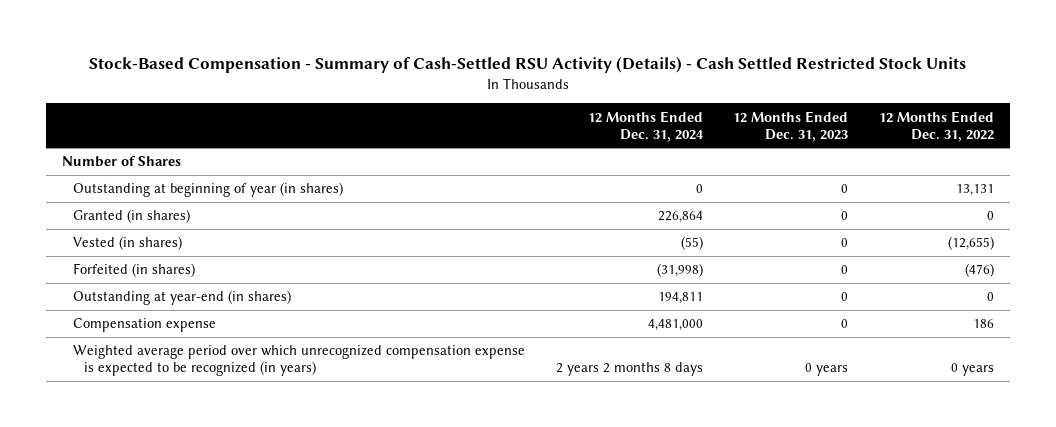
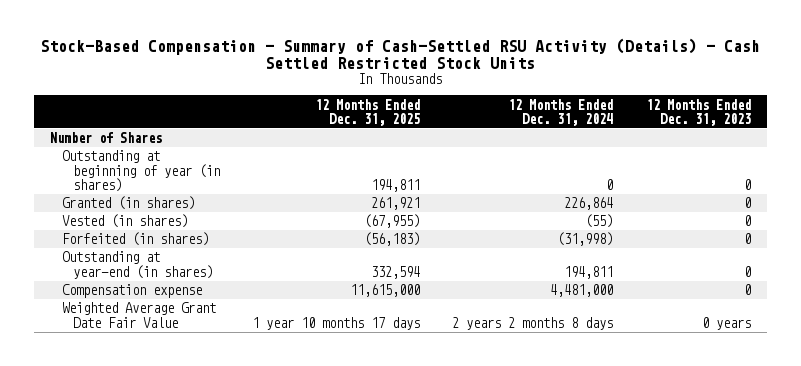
[879,110,995,142] 12 Months Ended Dec. 31, 2022 -> none
none -> [315,98,421,126] 12 Months Ended Dec. 31, 2025
[72,345,525,377] Weighted average period over which unrecognized compensation expense is expected to be recognized (in years) -> [61,302,216,328] Weighted Average Grant Date Fair Value

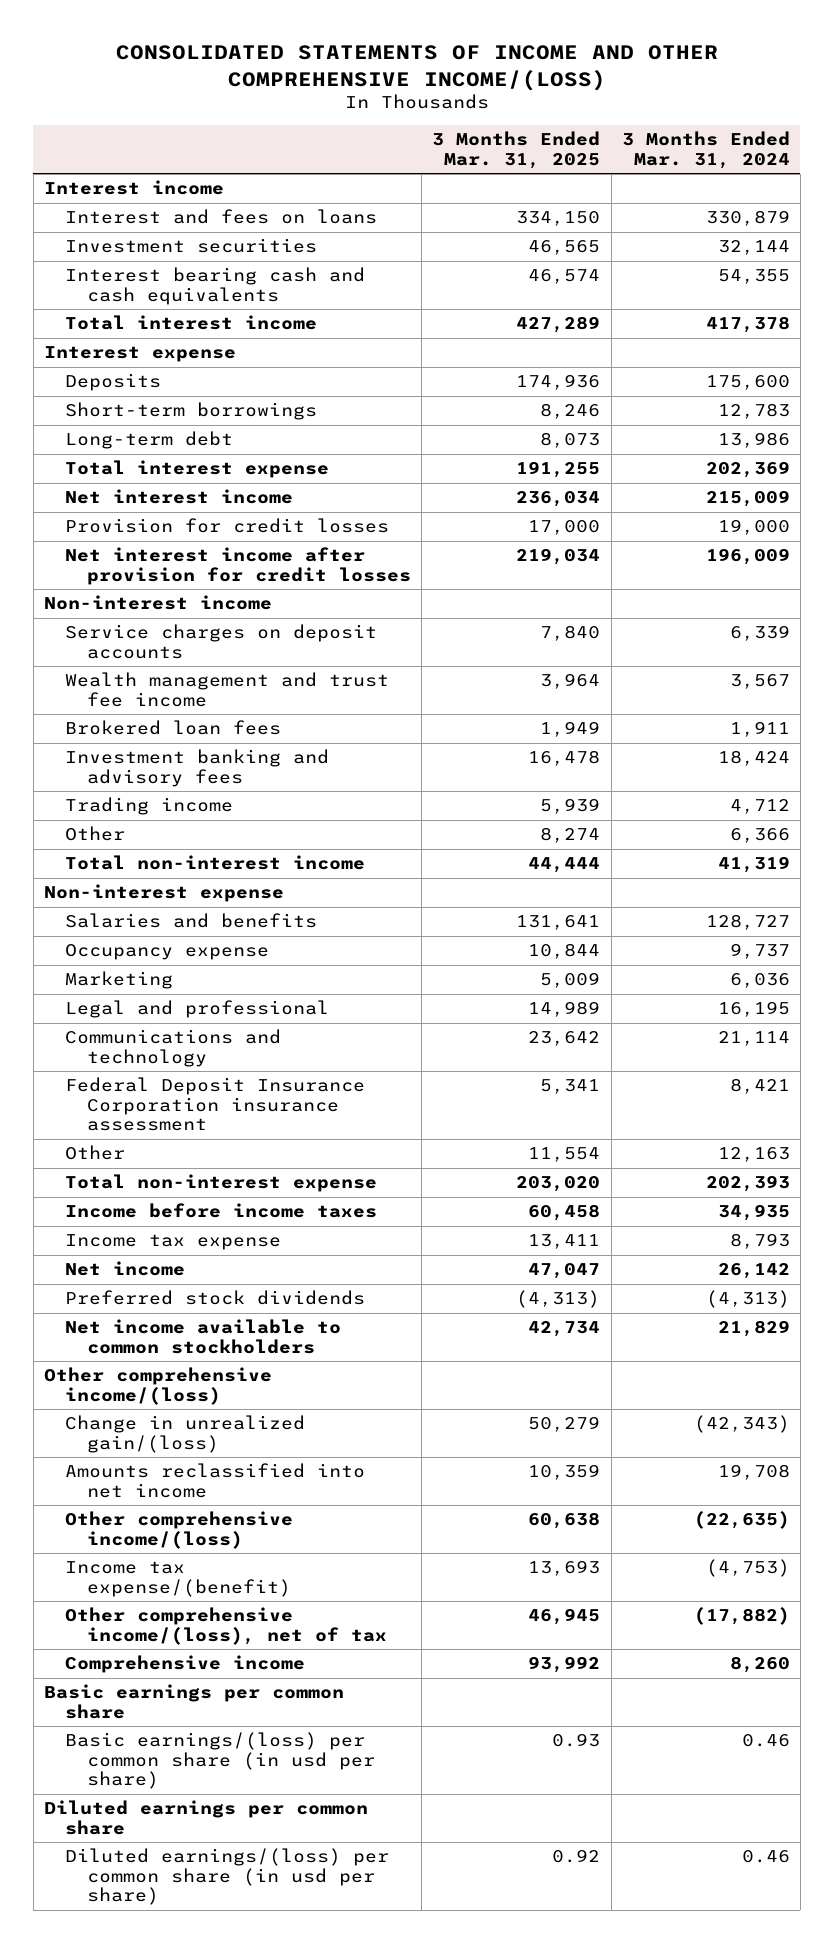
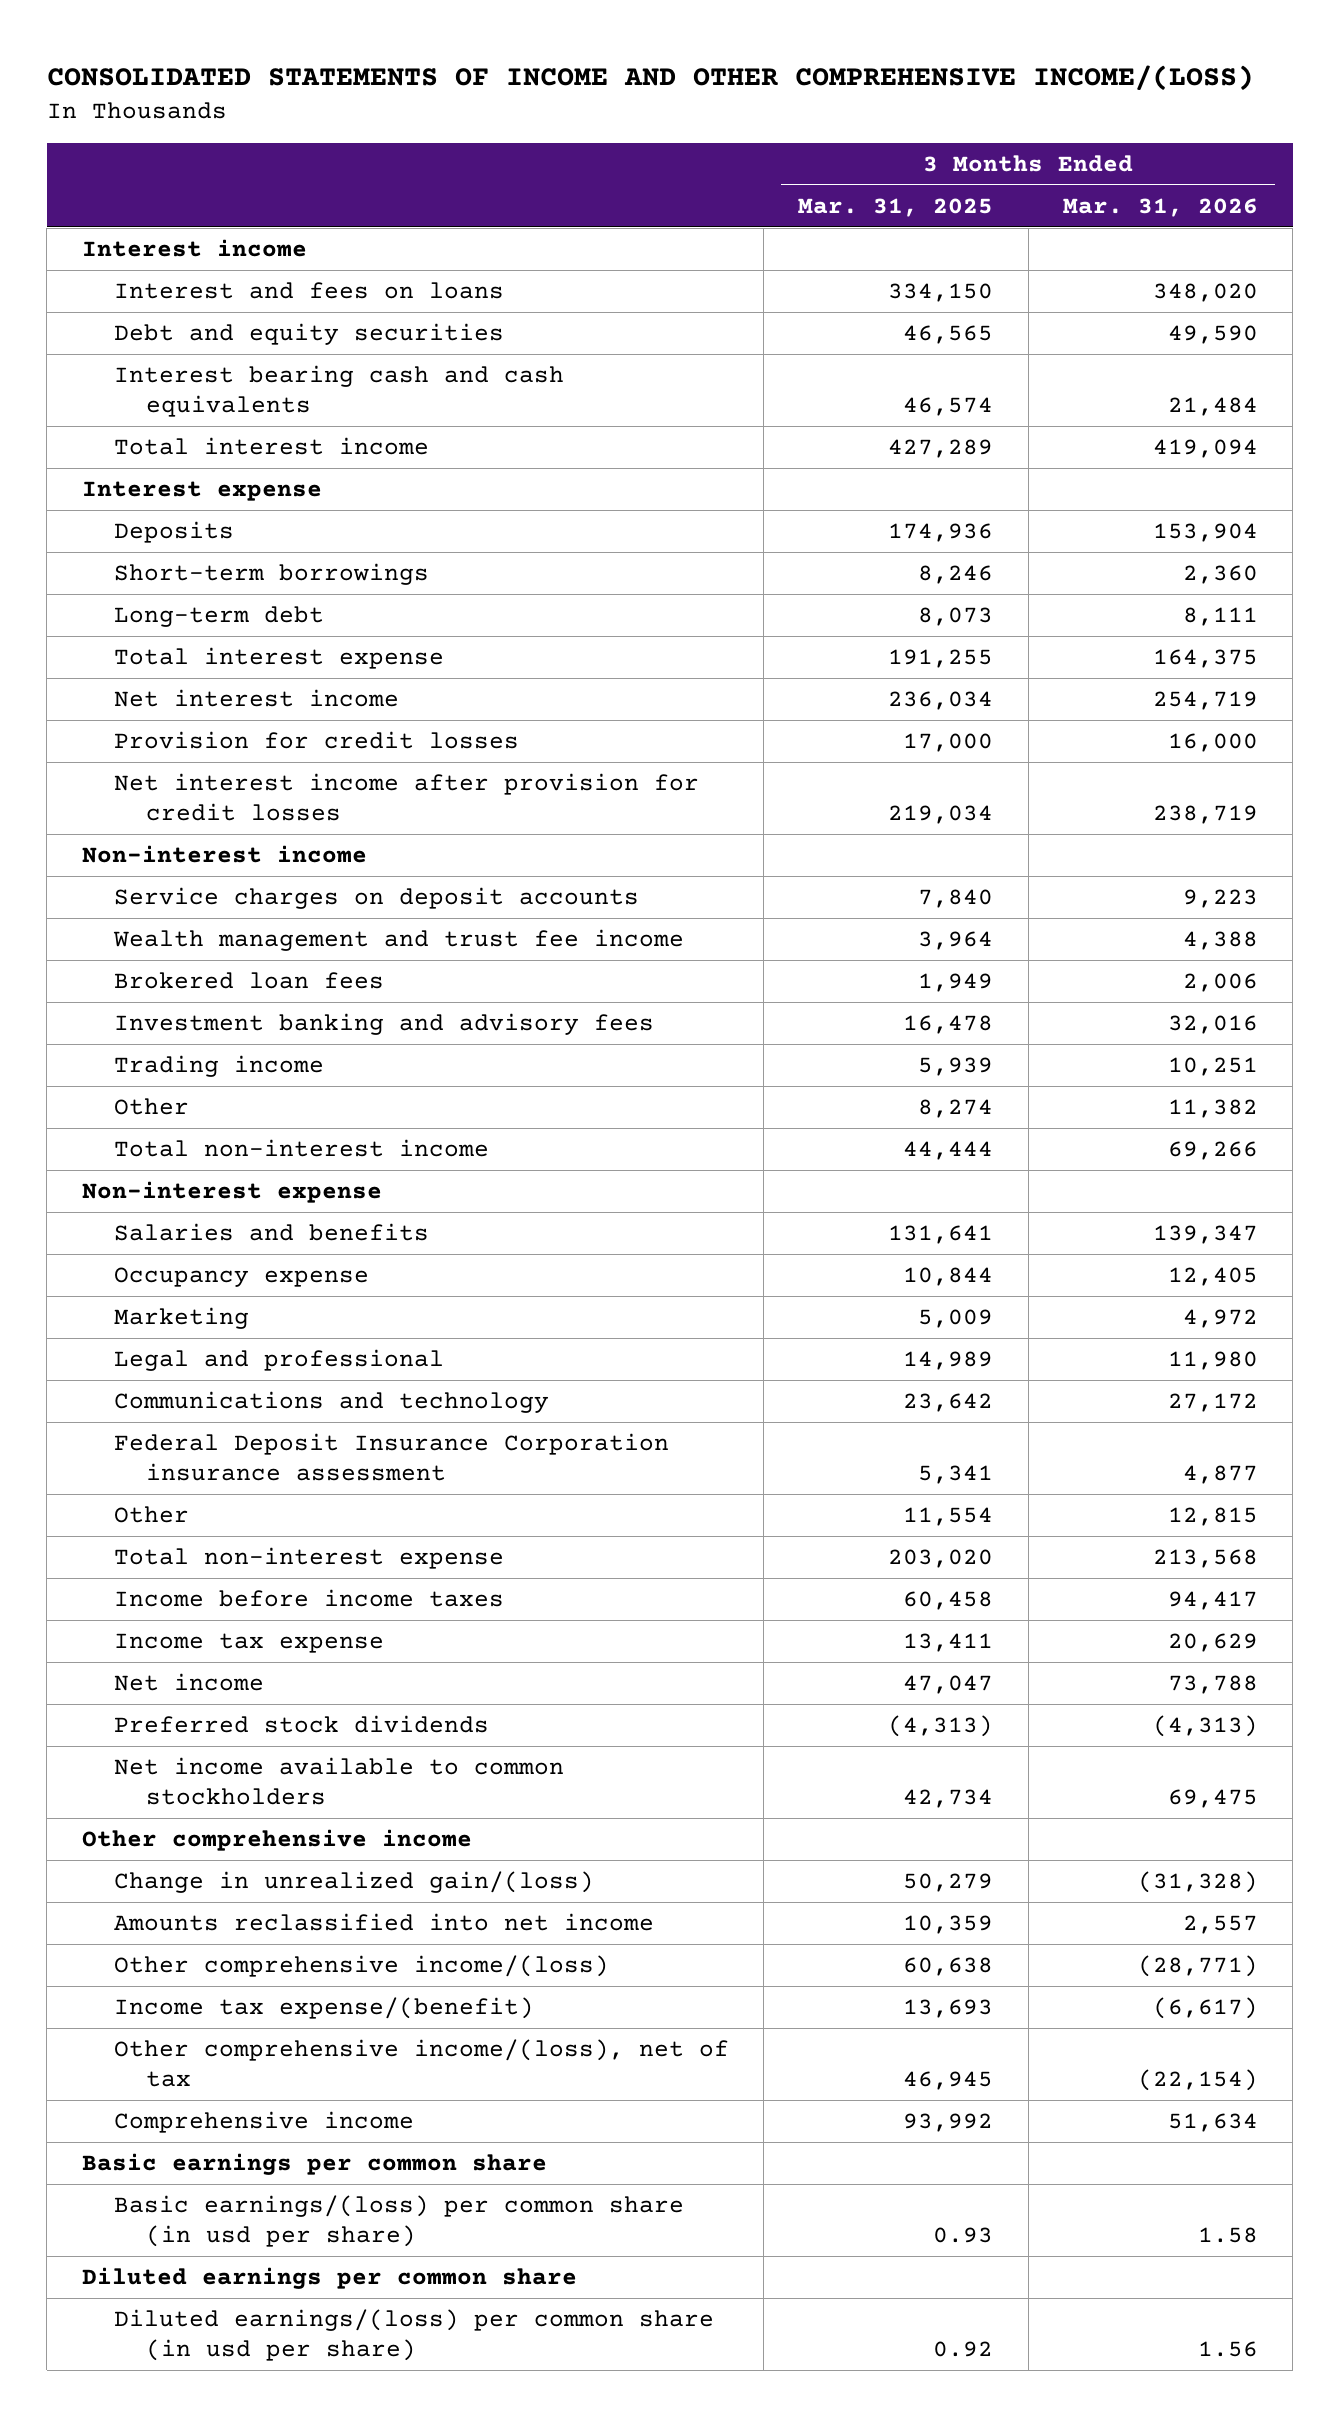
[621,131,790,169] 3 Months Ended Mar. 31, 2024 -> none
none -> [1063,197,1259,217] Mar. 31, 2026
[65,238,318,254] Investment securities -> [113,323,504,346] Debt and equity securities
[43,1367,272,1405] Other comprehensive income/(loss) -> [81,1829,472,1852] Other comprehensive income

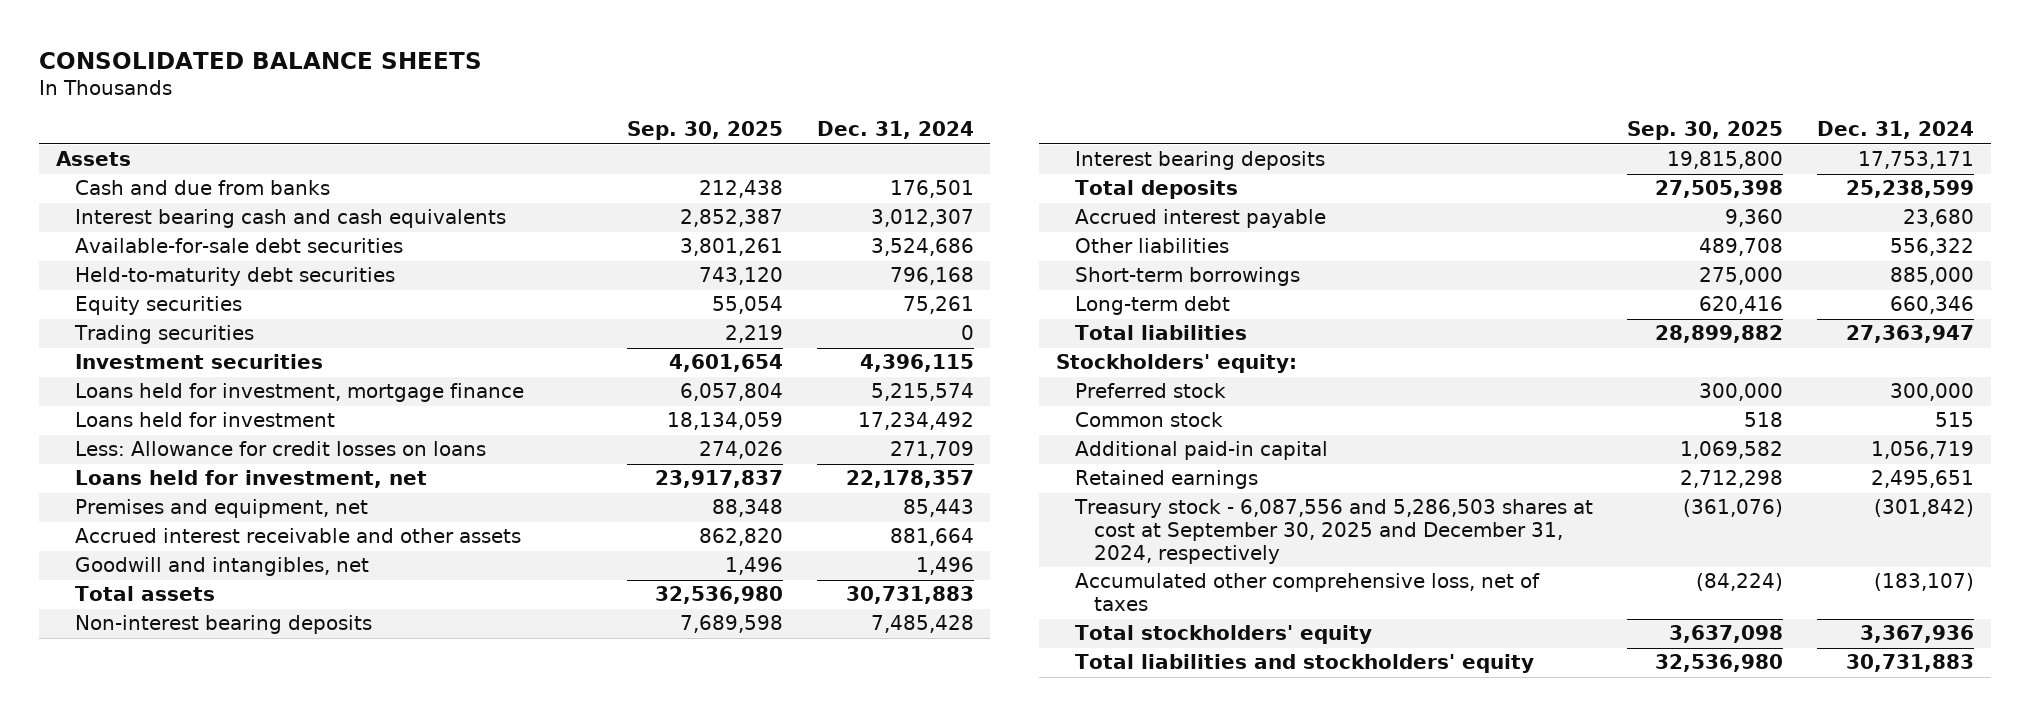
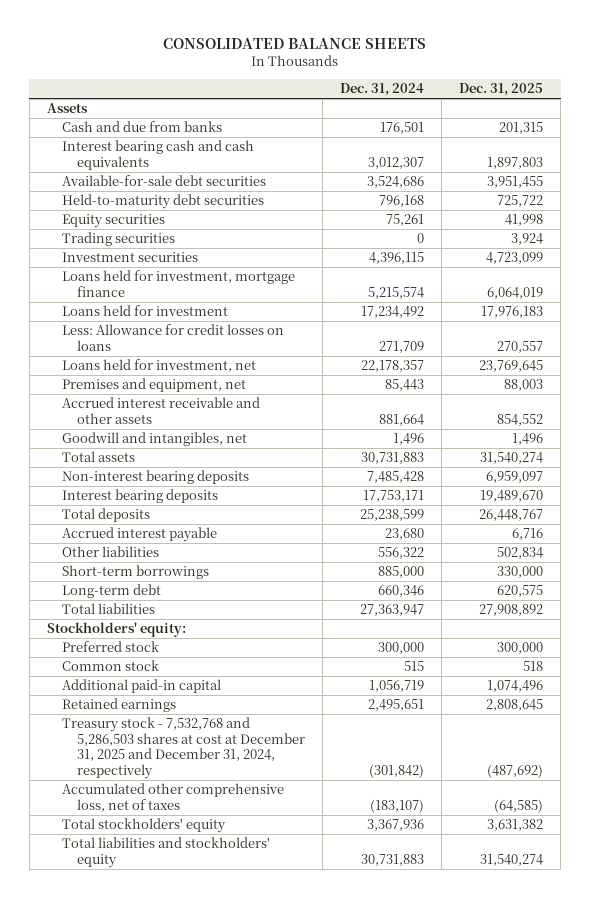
[626,121,783,141] Sep. 30, 2025 -> none
none -> [459,83,544,97] Dec. 31, 2025
[1073,499,1593,565] Treasury stock - 6,087,556 and 5,286,503 shares at cost at September 30, 2025 and December 31, 2024, respectively -> [62,717,306,780] Treasury stock - 7,532,768 and 5,286,503 shares at cost at December 31, 2025 and December 31, 2024, respectively

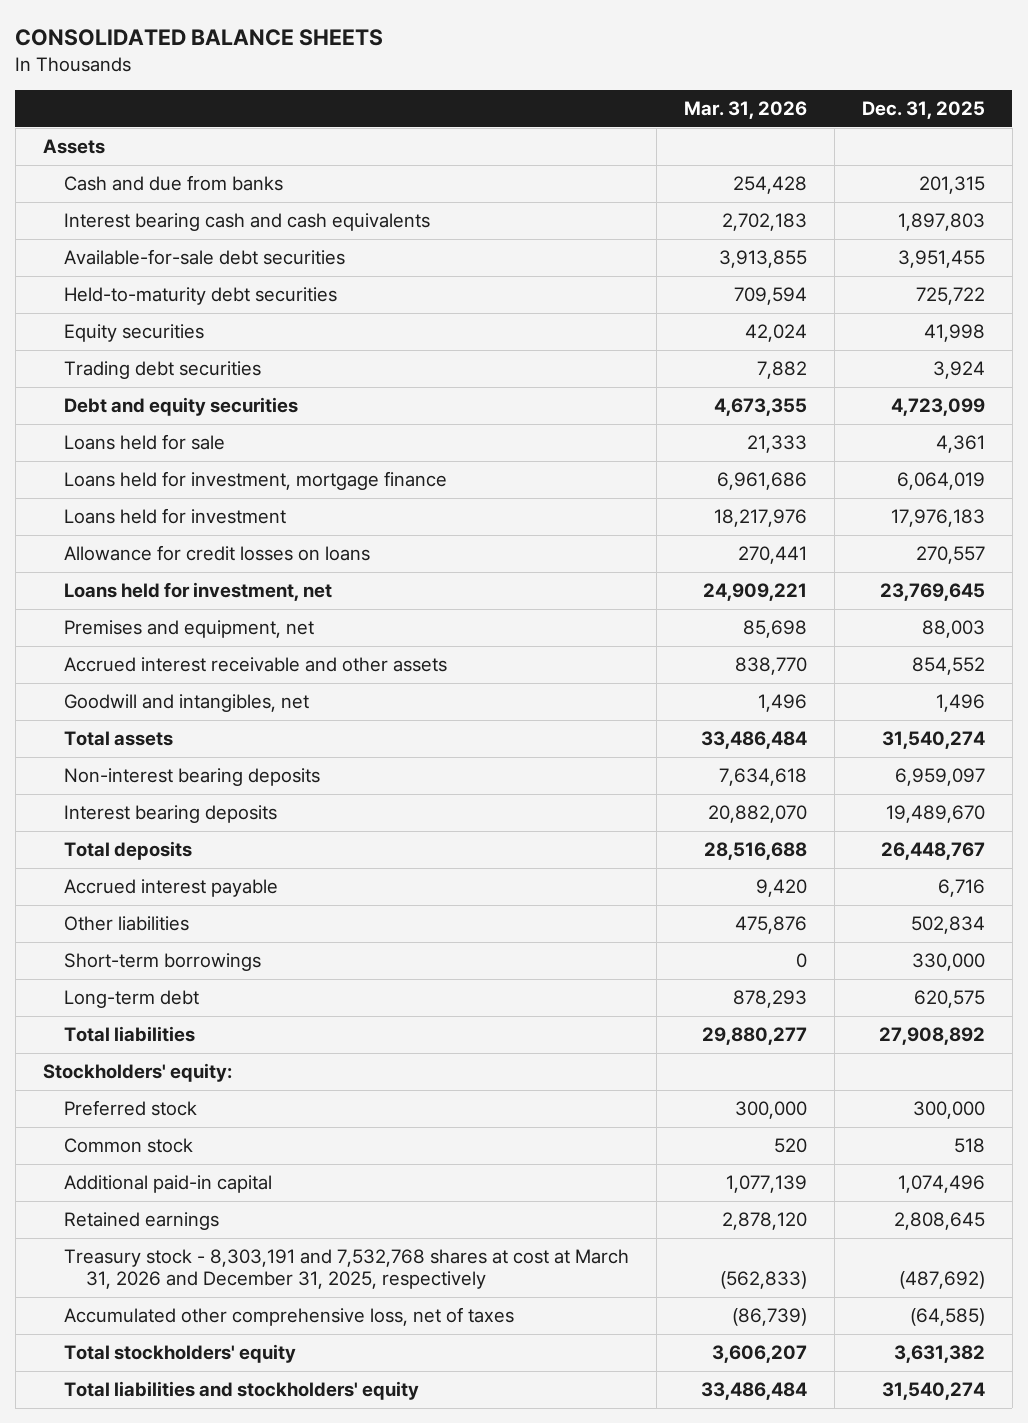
[340,83,425,97] Dec. 31, 2024 -> none
none -> [684,100,808,119] Mar. 31, 2026
[62,232,176,247] Trading securities -> [64,361,262,380] Trading debt securities
[62,252,199,263] Investment securities -> [64,397,299,417] Debt and equity securities
none -> [64,434,226,451] Loans held for sale
[62,324,285,351] Less: Allowance for credit losses on loans -> [64,545,371,562] Allowance for credit losses on loans
[62,717,306,780] Treasury stock - 7,532,768 and 5,286,503 shares at cost at December 31, 2025 and December 31, 2024, respectively -> [64,1249,630,1290] Treasury stock - 8,303,191 and 7,532,768 shares at cost at March 31, 2026 and December 31, 2025, respectively

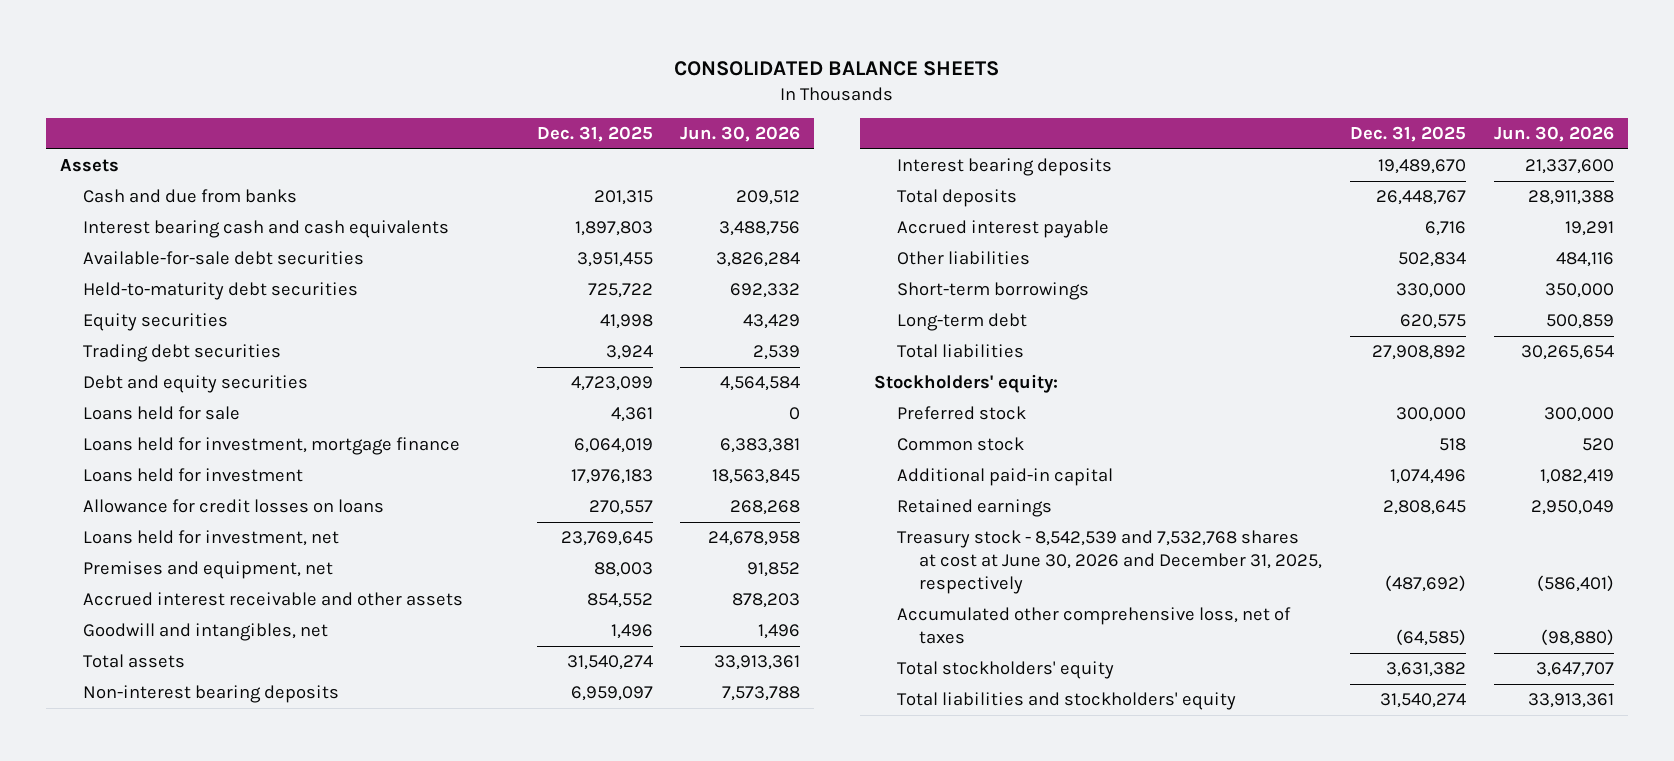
[684,100,808,119] Mar. 31, 2026 -> none
none -> [680,126,801,143] Jun. 30, 2026
[64,1249,630,1290] Treasury stock - 8,303,191 and 7,532,768 shares at cost at March 31, 2026 and December 31, 2025, respectively -> [896,530,1323,594] Treasury stock - 8,542,539 and 7,532,768 shares at cost at June 30, 2026 and December 31, 2025, respectively

